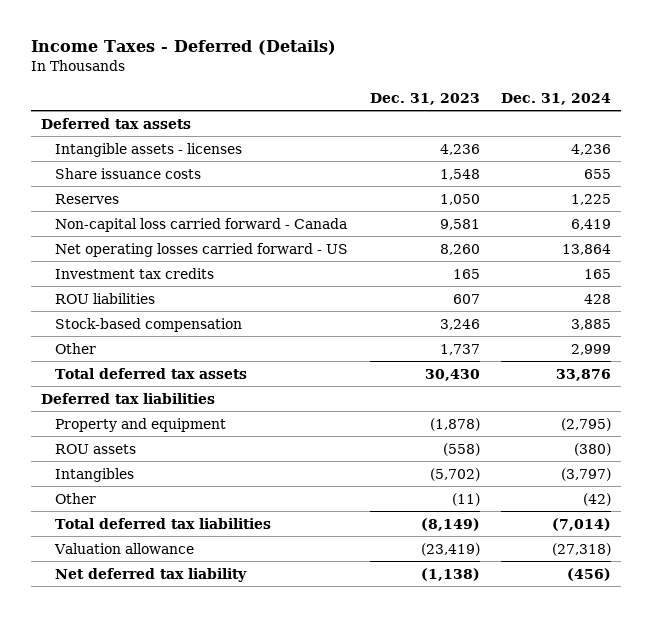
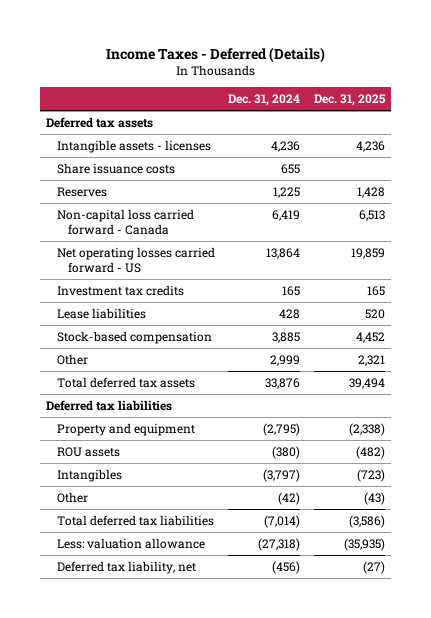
[369,92,480,105] Dec. 31, 2023 -> none
none -> [313,93,386,106] Dec. 31, 2025
[55,292,156,304] ROU liabilities -> [57,307,147,319] Lease liabilities
[54,542,195,554] Valuation allowance -> [57,537,206,549] Less: valuation allowance
[55,567,248,582] Net deferred tax liability -> [57,560,197,574] Deferred tax liability, net

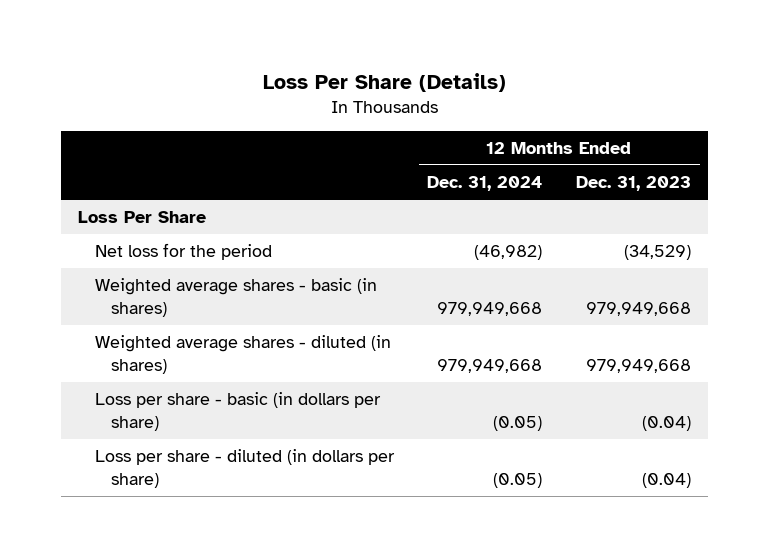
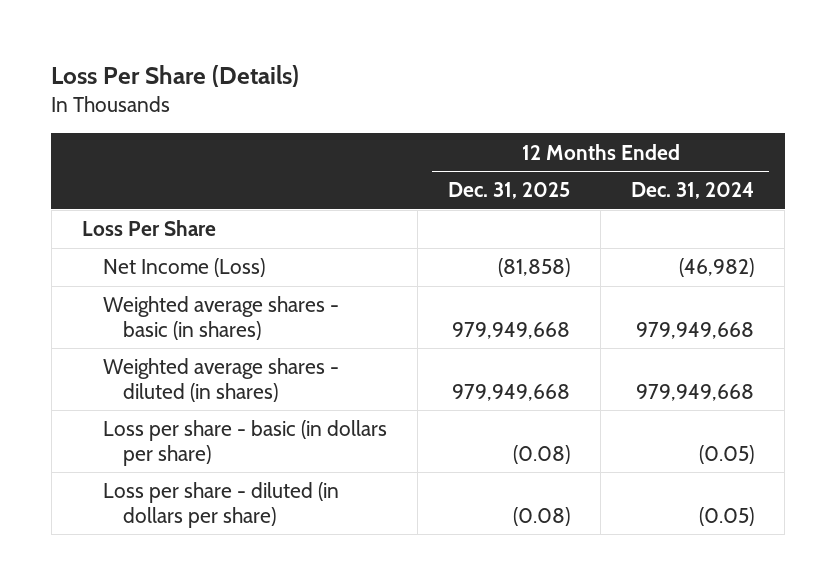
[576,176,692,192] Dec. 31, 2023 -> none
none -> [447,182,570,200] Dec. 31, 2025
[94,243,272,261] Net loss for the period -> [102,258,265,278] Net Income (Loss)

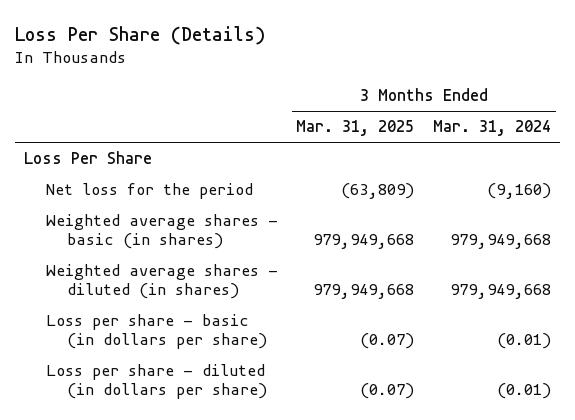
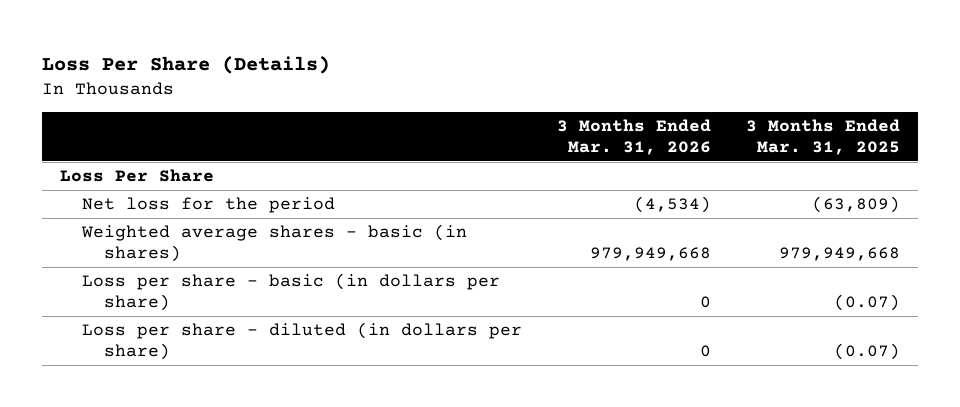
[433,120,552,137] Mar. 31, 2024 -> none
none -> [556,118,711,155] 3 Months Ended Mar. 31, 2026
[45,264,278,300] Weighted average shares - diluted (in shares) -> none

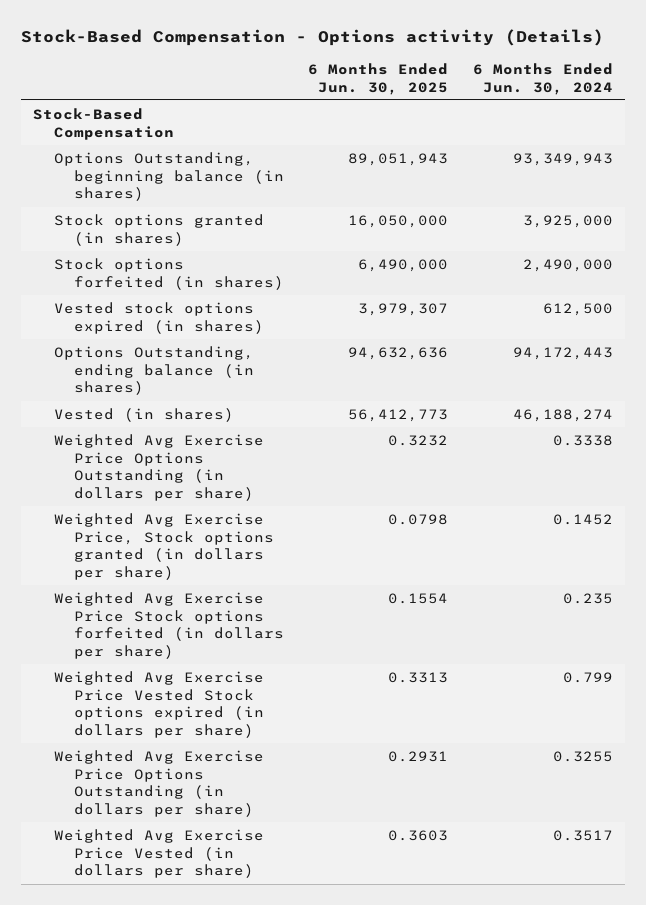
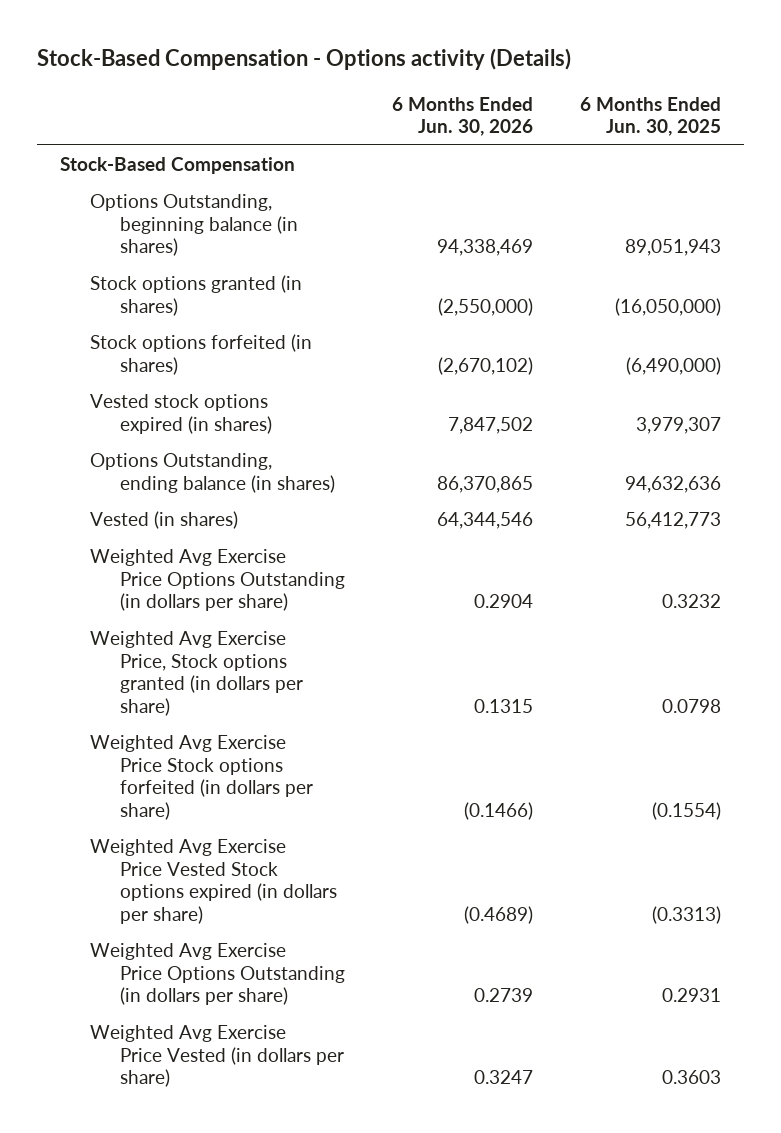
[472,62,613,95] 6 Months Ended Jun. 30, 2024 -> none
none -> [391,96,533,137] 6 Months Ended Jun. 30, 2026
[348,214,449,228] 16,050,000 -> [614,297,721,316] (16,050,000)
[358,258,449,272] 6,490,000 -> [625,356,721,375] (6,490,000)
[388,592,449,604] 0.1554 -> [651,801,721,820] (0.1554)
[388,671,449,683] 0.3313 -> [651,905,721,924] (0.3313)

